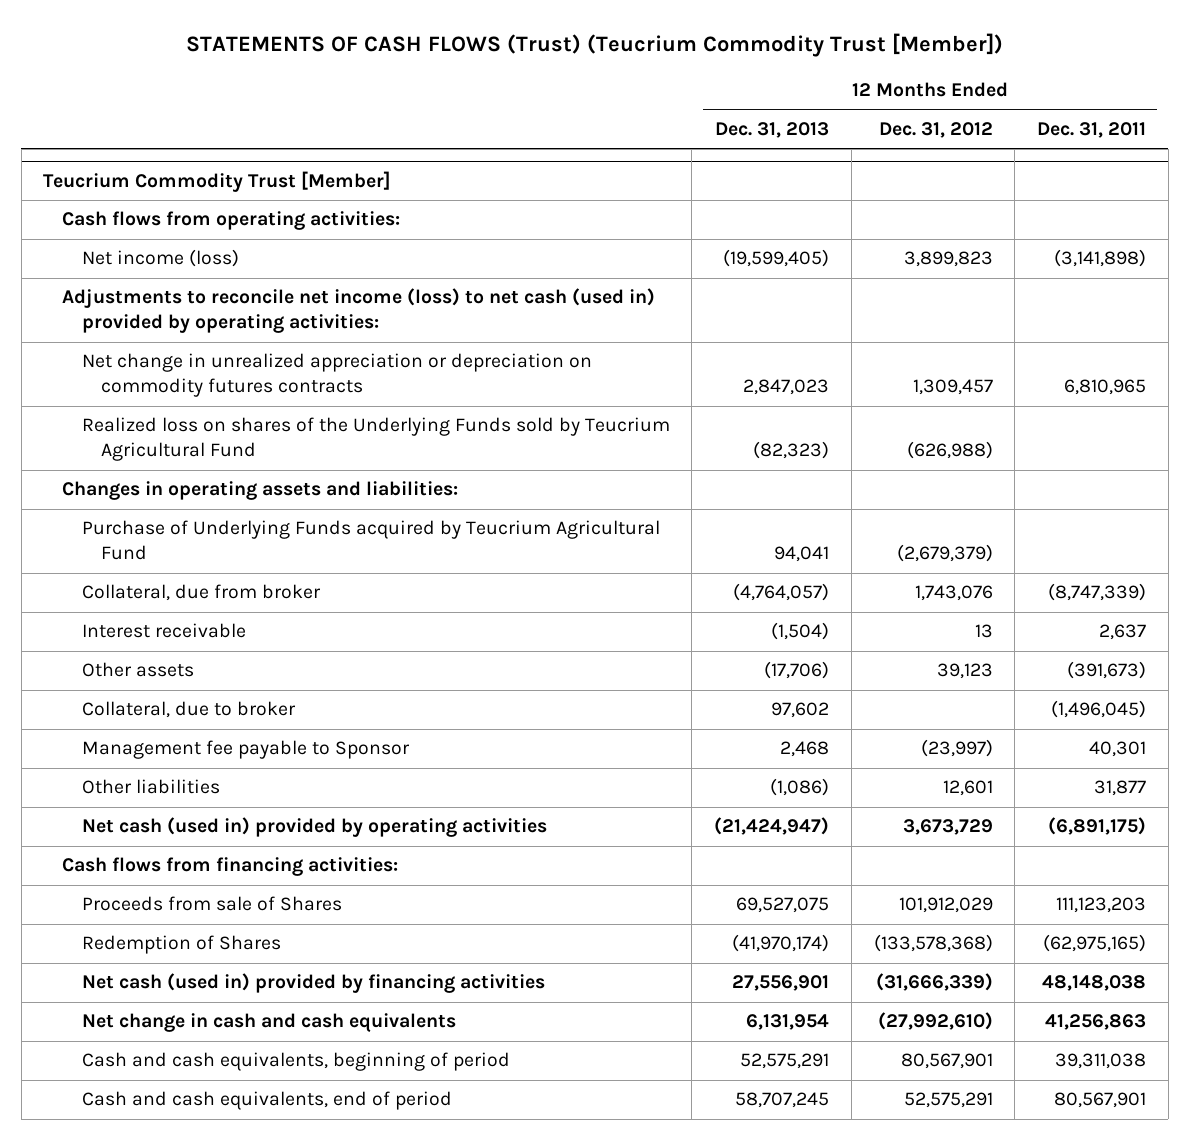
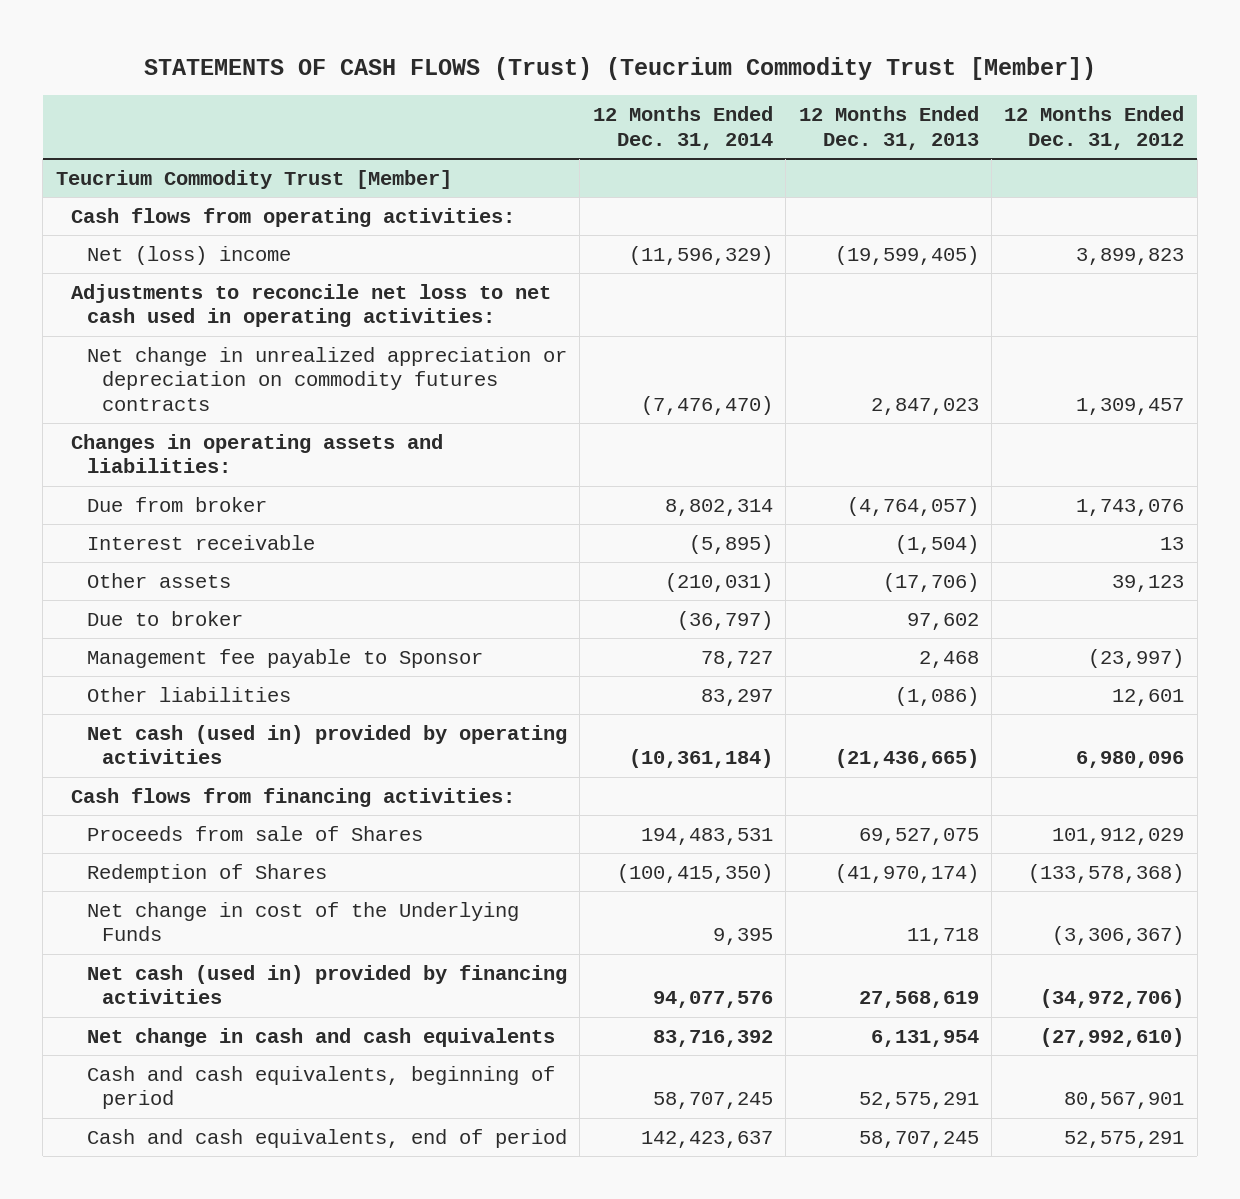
[1036,121,1146,138] Dec. 31, 2011 -> none
none -> [592,106,773,150] 12 Months Ended Dec. 31, 2014
[81,249,239,268] Net income (loss) -> [86,245,291,265] Net (loss) income
[62,288,656,334] Adjustments to reconcile net income (loss) to net cash (used in) provided by operating activities: -> [71,283,552,328] Adjustments to reconcile net loss to net cash used in operating activities:
[81,417,670,462] Realized loss on shares of the Underlying Funds sold by Teucrium Agricultural Fund -> none
[81,520,660,561] Purchase of Underlying Funds acquired by Teucrium Agricultural Fund -> none
[81,584,321,602] Collateral, due from broker -> [86,496,267,512] Due from broker
[81,701,296,719] Collateral, due to broker -> [86,610,243,626] Due to broker
[714,817,830,836] (21,424,947) -> [834,749,979,769] (21,436,665)
[902,819,993,836] 3,673,729 -> [1076,751,1185,769] 6,980,096
none -> [86,901,519,942] Net change in cost of the Underlying Funds
[732,975,830,992] 27,556,901 -> [858,991,979,1009] 27,568,619
[875,973,993,992] (31,666,339) -> [1040,989,1185,1009] (34,972,706)

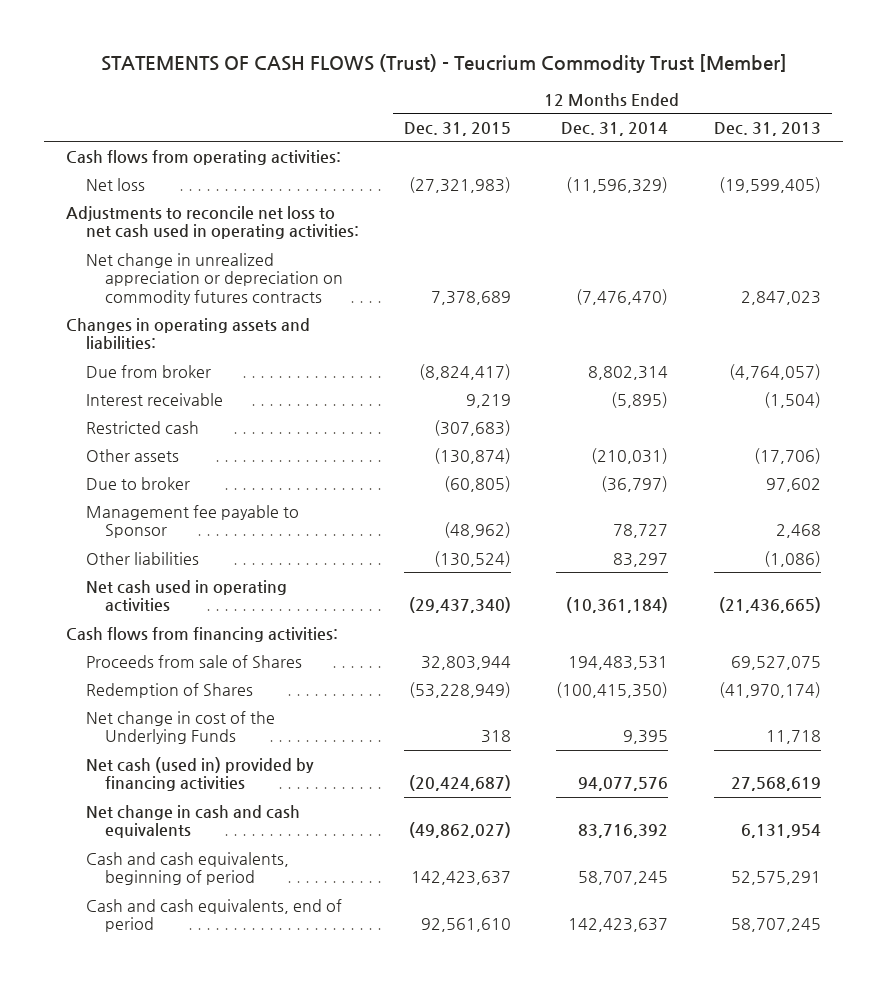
[144,56,1097,80] STATEMENTS OF CASH FLOWS (Trust) (Teucrium Commodity Trust [Member]) -> [100,53,787,73] STATEMENTS OF CASH FLOWS (Trust) - Teucrium Commodity Trust [Member]
[1004,106,1185,150] 12 Months Ended Dec. 31, 2012 -> none
none -> [404,121,512,136] Dec. 31, 2015
[55,169,452,189] Teucrium Commodity Trust [Member] -> none
[86,245,291,265] Net (loss) income -> [85,177,145,191] Net loss
none -> [85,420,199,434] Restricted cash
[86,724,567,765] Net cash (used in) provided by operating activities -> [85,579,287,613] Net cash used in operating activities

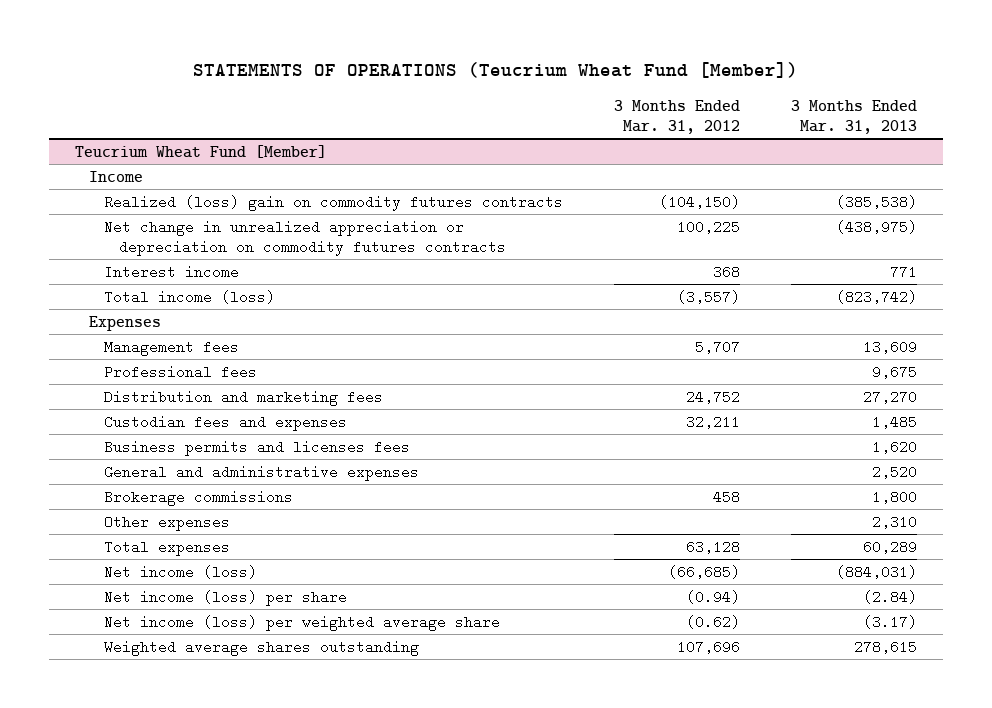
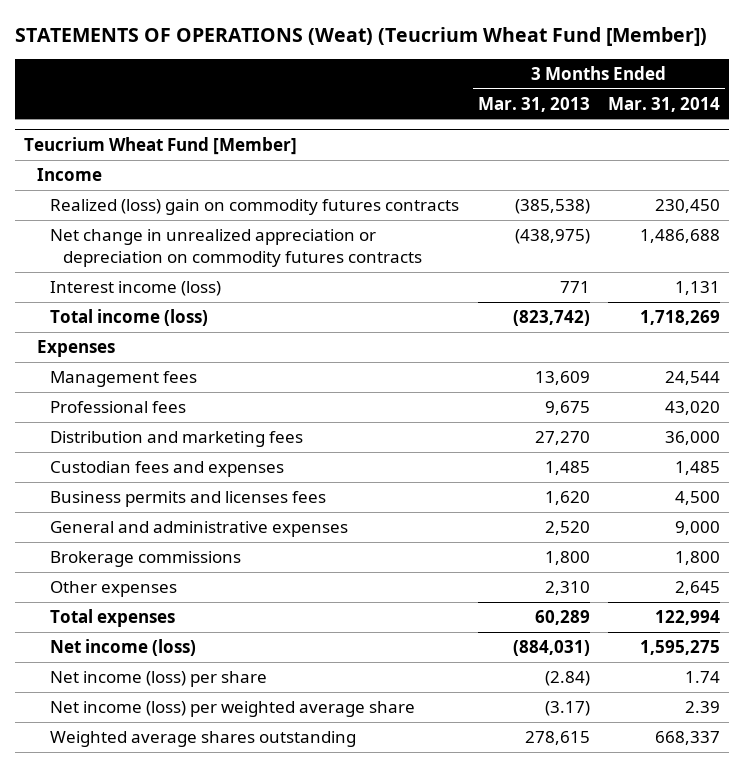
[193,61,799,78] STATEMENTS OF OPERATIONS (Teucrium Wheat Fund [Member]) -> [15,26,708,46] STATEMENTS OF OPERATIONS (Weat) (Teucrium Wheat Fund [Member])
[614,99,741,134] 3 Months Ended Mar. 31, 2012 -> none
none -> [608,96,721,112] Mar. 31, 2014
[104,264,240,279] Interest income -> [50,281,222,297] Interest income (loss)

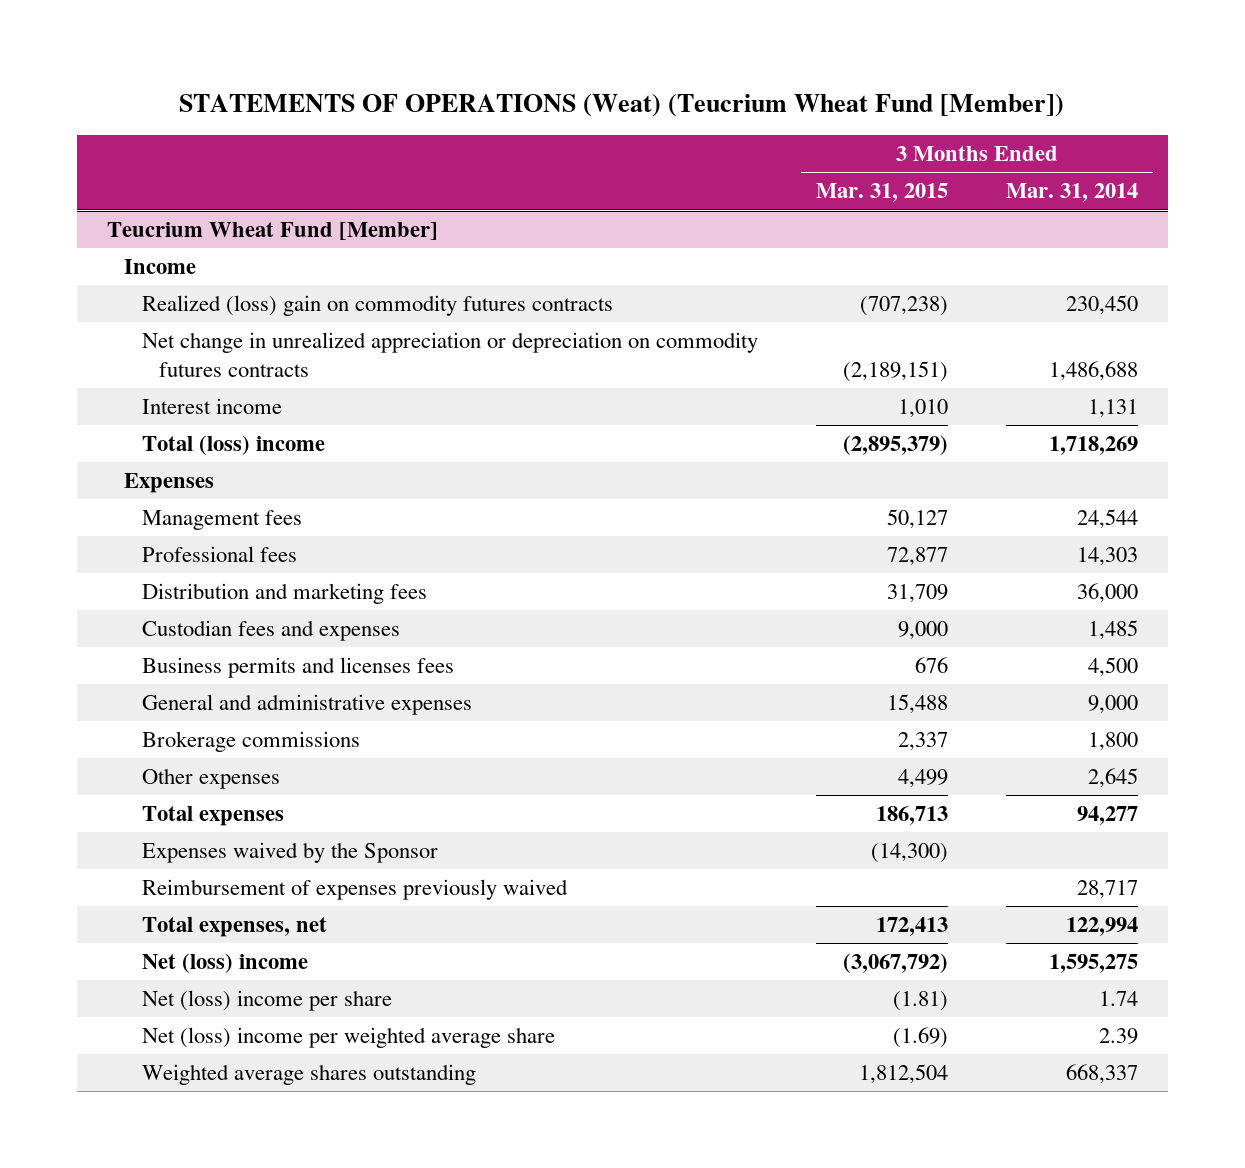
[477,96,590,112] Mar. 31, 2013 -> none
none -> [816,183,949,203] Mar. 31, 2015
[50,281,222,297] Interest income (loss) -> [141,398,282,415] Interest income
[50,309,209,327] Total income (loss) -> [141,435,325,456] Total (loss) income
[665,401,721,416] 43,020 -> [1077,547,1139,567] 14,303
[655,610,721,626] 122,994 -> [1077,806,1139,826] 94,277
none -> [141,842,438,864] Expenses waived by the Sponsor
none -> [141,879,568,901] Reimbursement of expenses previously waived
none -> [141,917,327,938] Total expenses, net
[50,639,197,657] Net income (loss) -> [141,953,308,974] Net (loss) income
[50,671,268,688] Net income (loss) per share -> [141,990,392,1012] Net (loss) income per share
[50,701,416,718] Net income (loss) per weighted average share -> [141,1027,555,1049] Net (loss) income per weighted average share

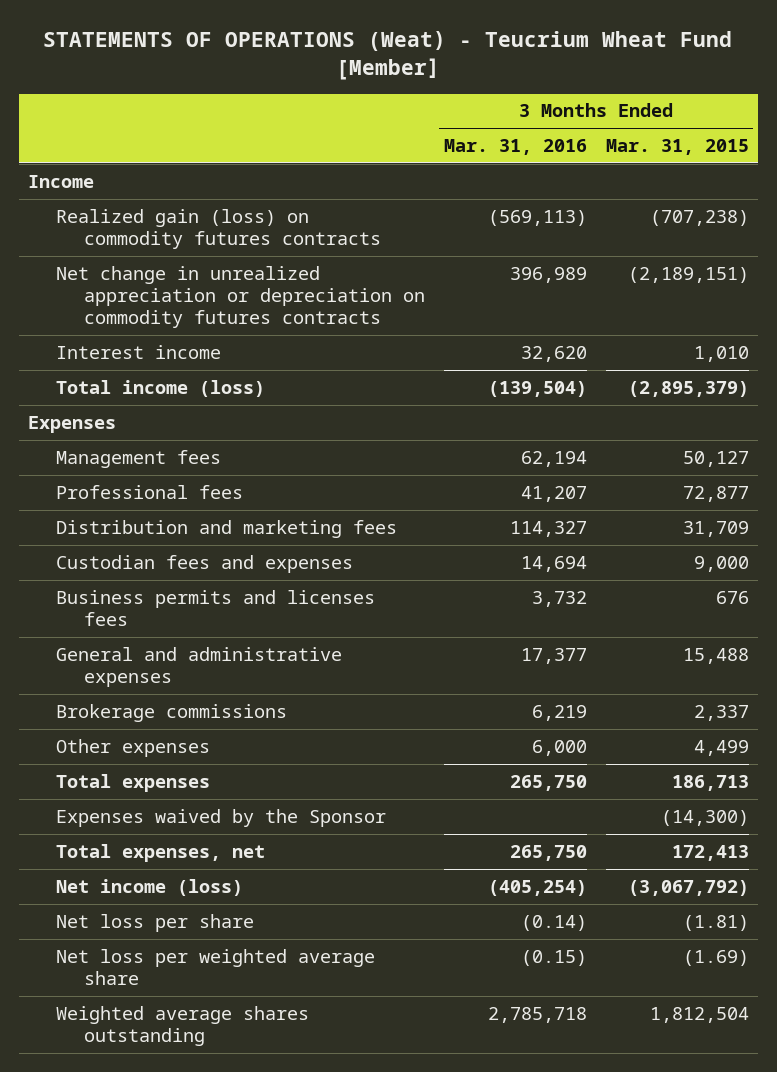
[179,94,1065,118] STATEMENTS OF OPERATIONS (Weat) (Teucrium Wheat Fund [Member]) -> [43,30,733,81] STATEMENTS OF OPERATIONS (Weat) - Teucrium Wheat Fund [Member]
[1006,183,1139,203] Mar. 31, 2014 -> none
none -> [443,139,587,156] Mar. 31, 2016
[106,222,438,241] Teucrium Wheat Fund [Member] -> none
[141,295,613,317] Realized (loss) gain on commodity futures contracts -> [56,208,382,249] Realized gain (loss) on commodity futures contracts
[141,435,325,456] Total (loss) income -> [56,379,266,397] Total income (loss)
[141,879,568,901] Reimbursement of expenses previously waived -> none
[141,953,308,974] Net (loss) income -> [56,878,244,896] Net income (loss)
[141,990,392,1012] Net (loss) income per share -> [56,913,255,932] Net loss per share
[141,1027,555,1049] Net (loss) income per weighted average share -> [56,948,376,985] Net loss per weighted average share

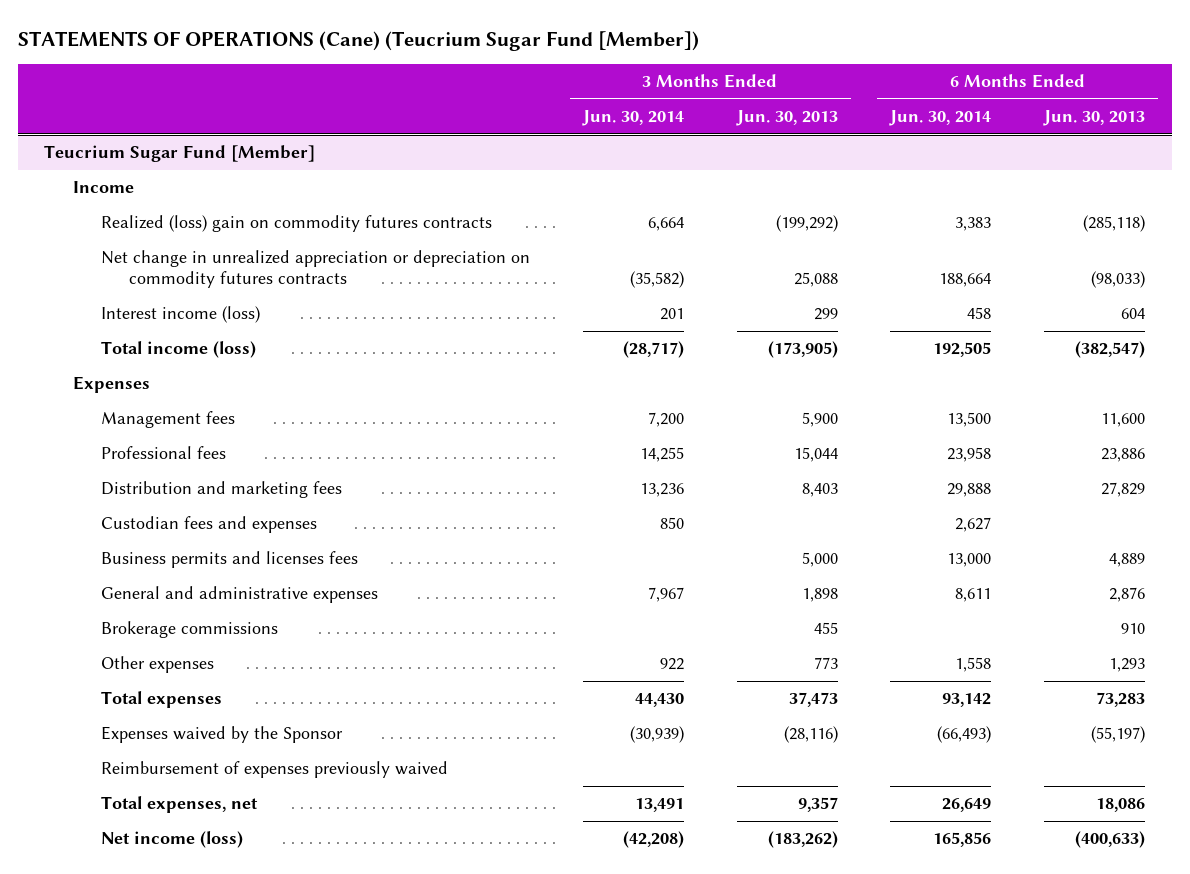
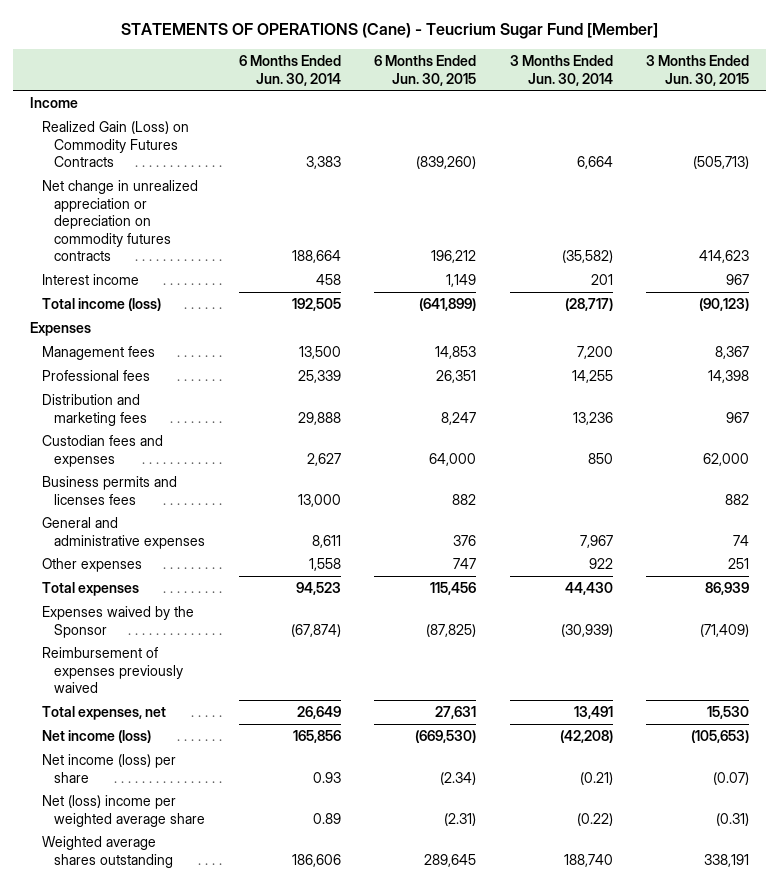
[17,30,699,51] STATEMENTS OF OPERATIONS (Cane) (Teucrium Sugar Fund [Member]) -> [120,23,658,40] STATEMENTS OF OPERATIONS (Cane) - Teucrium Sugar Fund [Member]
[735,110,838,127] Jun. 30, 2013 -> none
[1043,110,1146,127] Jun. 30, 2013 -> none
none -> [374,55,477,86] 6 Months Ended Jun. 30, 2015
none -> [645,55,749,86] 3 Months Ended Jun. 30, 2015
[44,145,316,163] Teucrium Sugar Fund [Member] -> none
[100,215,492,233] Realized (loss) gain on commodity futures contracts -> [42,121,190,168] Realized Gain (Loss) on Commodity Futures Contracts
[100,306,260,324] Interest income (loss) -> [42,274,140,286] Interest income
[947,447,992,463] 23,958 -> [297,370,341,384] 25,339
[100,621,278,639] Brokerage commissions -> none
[942,693,992,708] 93,142 -> [295,582,341,596] 94,523
[937,726,992,744] (66,493) -> [290,623,341,637] (67,874)
none -> [42,754,177,783] Net income (loss) per share
none -> [42,795,206,827] Net (loss) income per weighted average share
none -> [42,836,174,868] Weighted average shares outstanding

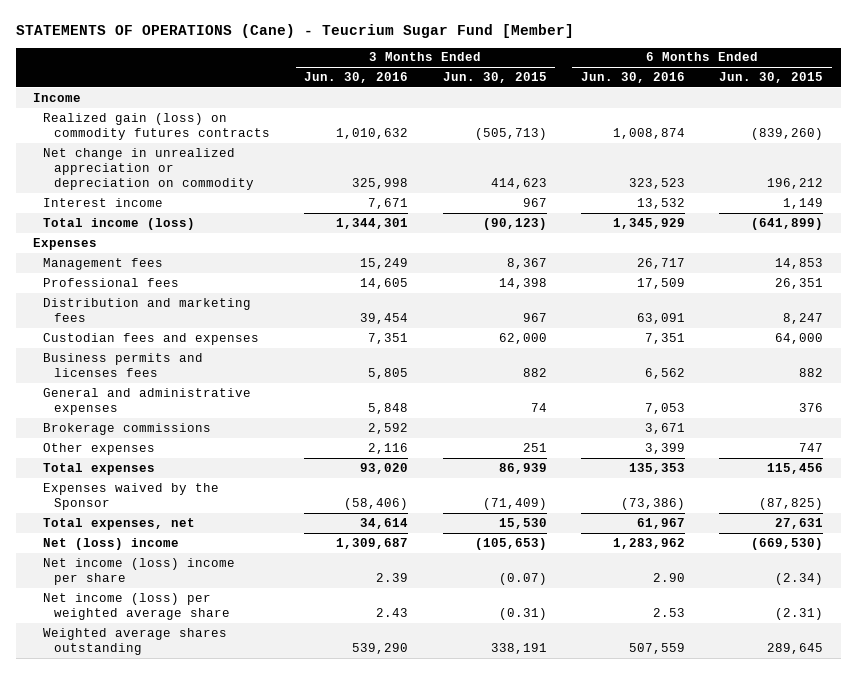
[238,55,341,86] 6 Months Ended Jun. 30, 2014 -> none
[509,55,613,86] 3 Months Ended Jun. 30, 2014 -> none
none -> [304,72,409,84] Jun. 30, 2016
none -> [581,72,686,84] Jun. 30, 2016
[42,121,190,168] Realized Gain (Loss) on Commodity Futures Contracts -> [43,112,270,141] Realized gain (loss) on commodity futures contracts
[42,180,199,262] Net change in unrealized appreciation or depreciation on commodity futures contracts -> [43,147,254,191] Net change in unrealized appreciation or depreciation on commodity
none -> [43,422,212,435] Brokerage commissions
[42,647,184,694] Reimbursement of expenses previously waived -> none
[42,730,152,744] Net income (loss) -> [43,537,180,550] Net (loss) income
[42,754,177,783] Net income (loss) per share -> [43,557,236,586] Net income (loss) income per share
[42,795,206,827] Net (loss) income per weighted average share -> [43,592,230,621] Net income (loss) per weighted average share

